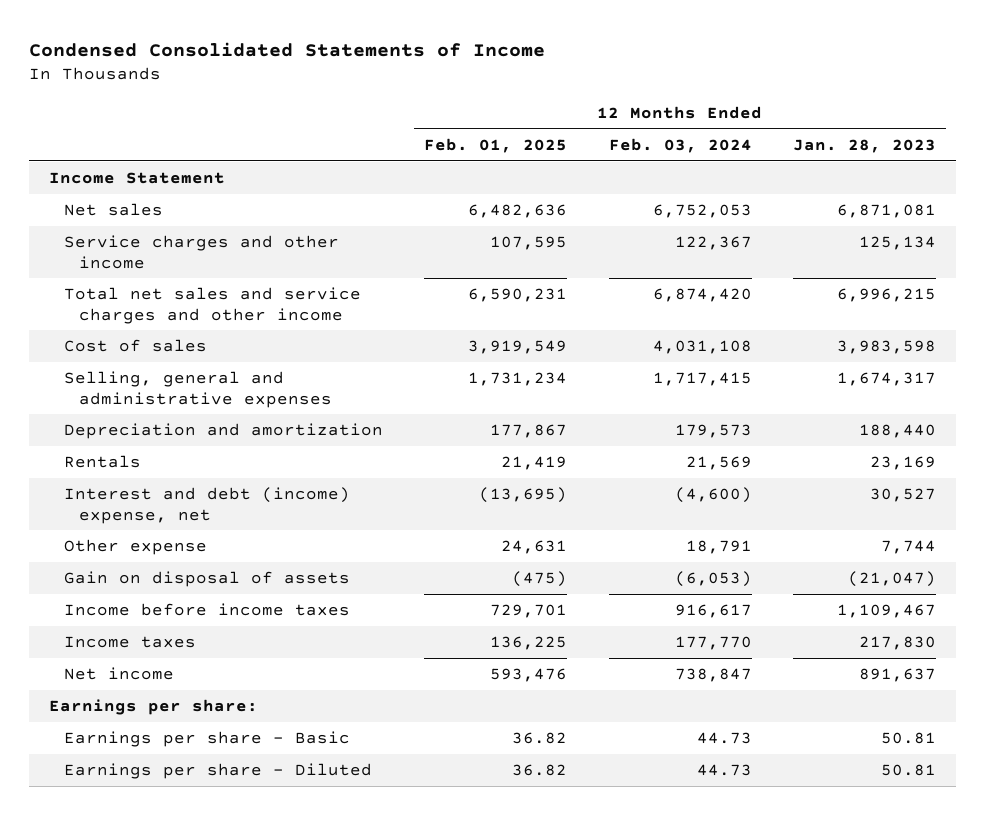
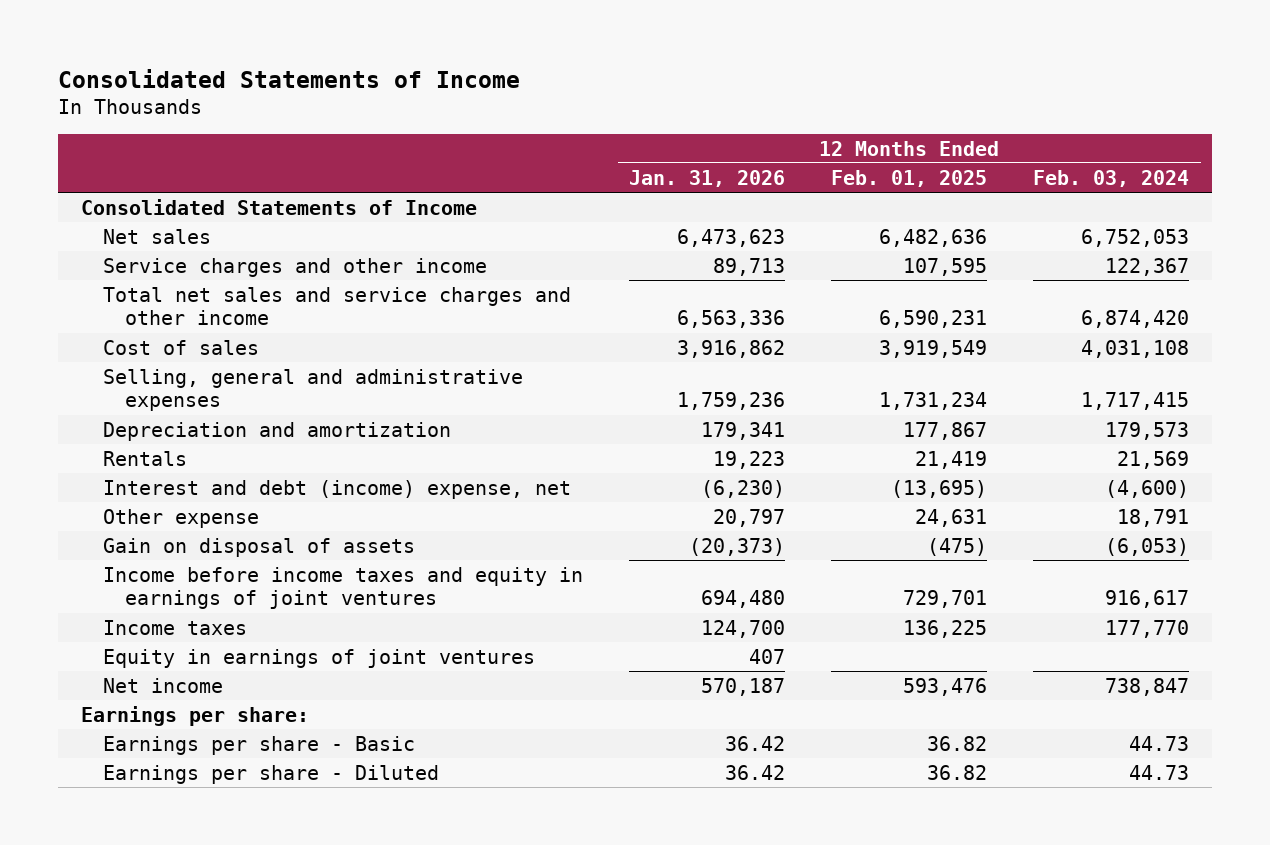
[28,41,545,57] Condensed Consolidated Statements of Income -> [58,69,521,89] Consolidated Statements of Income
[792,139,936,154] Jan. 28, 2023 -> none
none -> [629,169,786,187] Jan. 31, 2026
[49,172,226,185] Income Statement -> [81,198,478,215] Consolidated Statements of Income
[64,603,351,617] Income before income taxes -> [103,566,584,610] Income before income taxes and equity in earnings of joint ventures
none -> [103,648,536,668] Equity in earnings of joint ventures

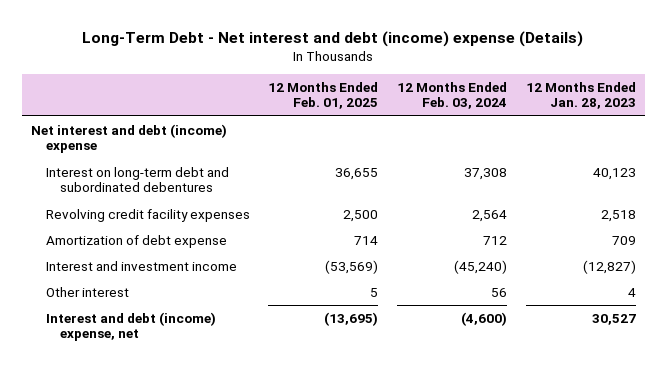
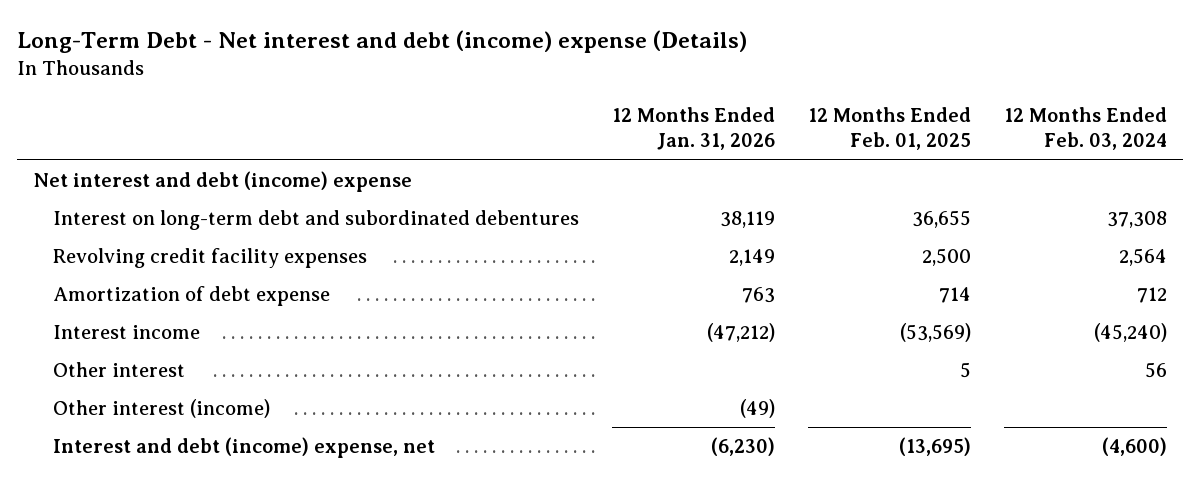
[525,81,636,110] 12 Months Ended Jan. 28, 2023 -> none
none -> [611,106,775,151] 12 Months Ended Jan. 31, 2026
[45,260,237,271] Interest and investment income -> [52,325,200,340] Interest income
none -> [52,399,270,419] Other interest (income)

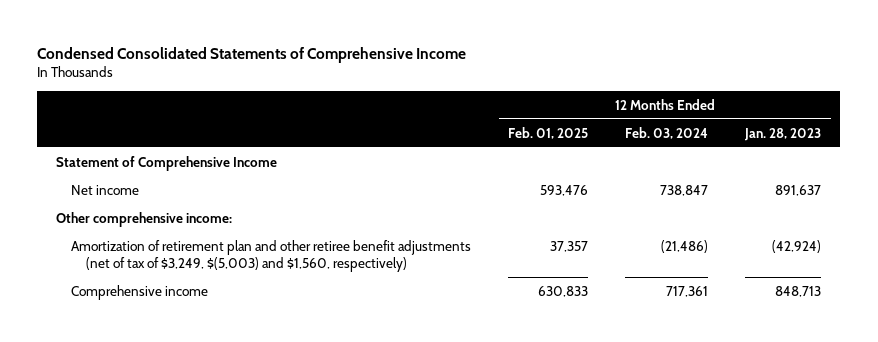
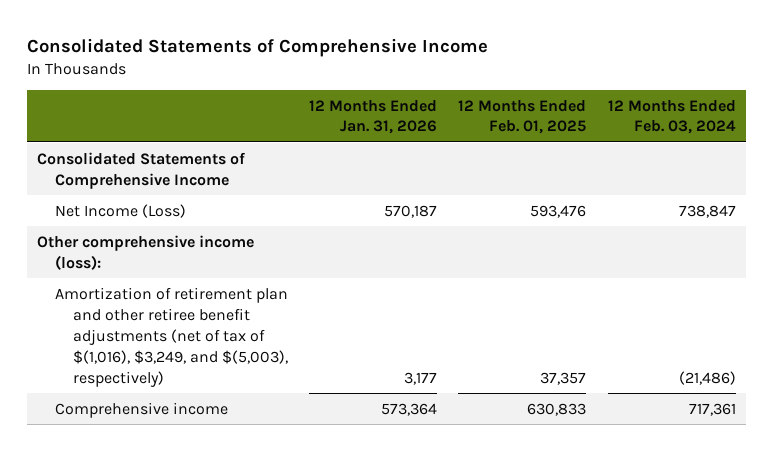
[37,46,467,63] Condensed Consolidated Statements of Comprehensive Income -> [26,37,488,57] Consolidated Statements of Comprehensive Income
[744,127,822,141] Jan. 28, 2023 -> none
none -> [309,99,438,135] 12 Months Ended Jan. 31, 2026
[56,155,278,171] Statement of Comprehensive Income -> [37,151,246,189] Consolidated Statements of Comprehensive Income
[70,184,139,195] Net income -> [55,203,187,218] Net Income (Loss)
[56,211,233,227] Other comprehensive income: -> [37,234,255,270] Other comprehensive income (loss):
[70,239,471,272] Amortization of retirement plan and other retiree benefit adjustments (net of tax of $3,249, $(5,003) and $1,560, respectively) -> [55,286,289,387] Amortization of retirement plan and other retiree benefit adjustments (net of tax of $(1,016), $3,249, and $(5,003), respectively)

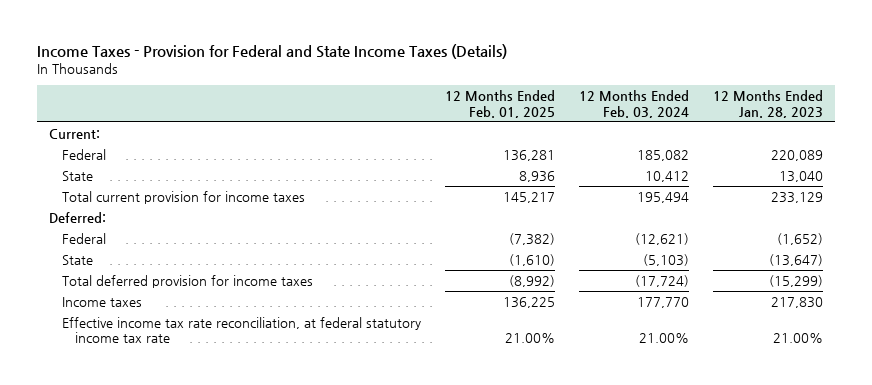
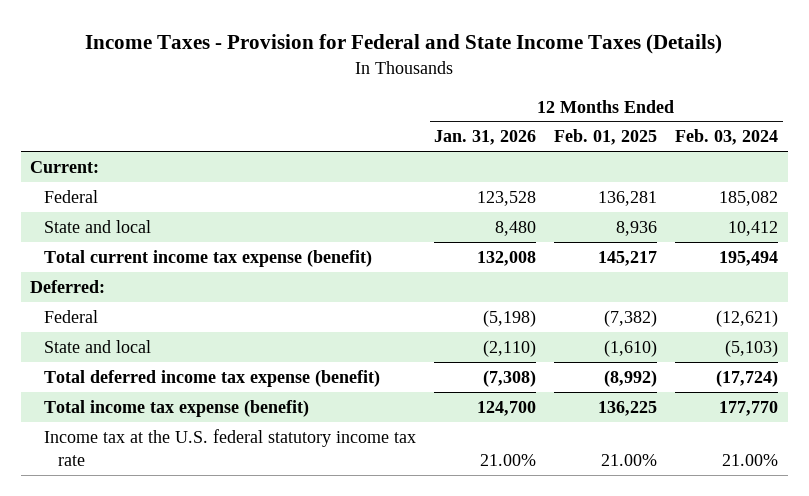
[713,90,824,118] 12 Months Ended Jan. 28, 2023 -> none
none -> [434,130,537,146] Jan. 31, 2026
[61,170,93,181] State -> [44,219,152,233] State and local
[61,190,305,204] Total current provision for income taxes -> [44,249,373,267] Total current income tax expense (benefit)
[61,254,93,265] State -> [44,339,152,353] State and local
[61,274,313,288] Total deferred provision for income taxes -> [44,369,381,387] Total deferred income tax expense (benefit)
[61,296,142,307] Income taxes -> [44,399,310,417] Total income tax expense (benefit)
[61,316,421,344] Effective income tax rate reconciliation, at federal statutory income tax rate -> [44,428,417,466] Income tax at the U.S. federal statutory income tax rate

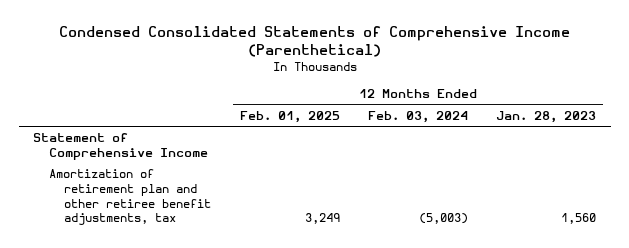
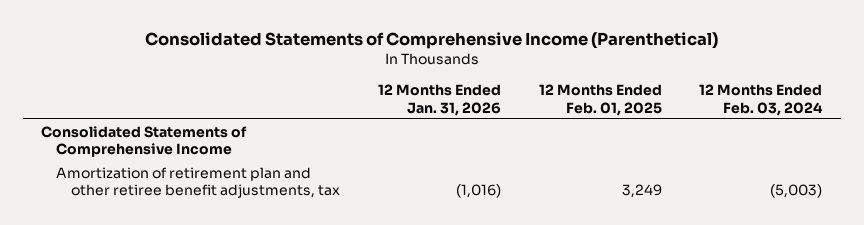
[58,26,570,58] Condensed Consolidated Statements of Comprehensive Income (Parenthetical) -> [144,31,718,49] Consolidated Statements of Comprehensive Income (Parenthetical)
[496,111,597,124] Jan. 28, 2023 -> none
none -> [378,83,502,116] 12 Months Ended Jan. 31, 2026
[32,133,208,161] Statement of Comprehensive Income -> [41,125,248,158] Consolidated Statements of Comprehensive Income

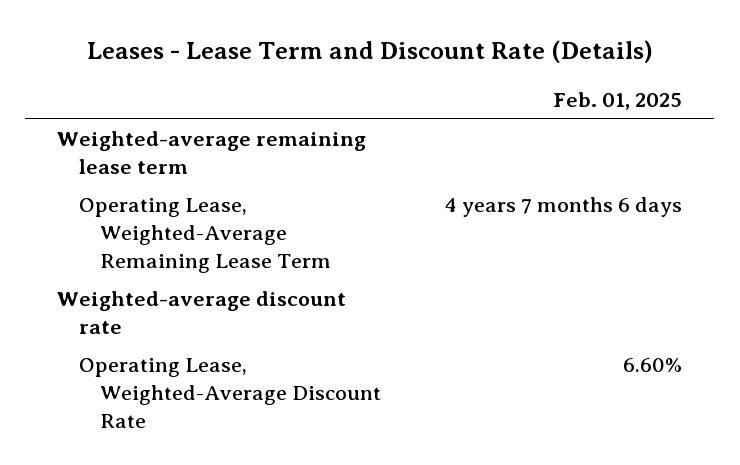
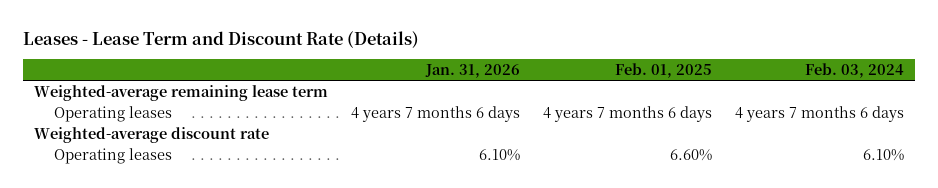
none -> [425,64,521,79] Jan. 31, 2026
none -> [804,63,904,79] Feb. 03, 2024
[78,198,332,274] Operating Lease, Weighted-Average Remaining Lease Term -> [53,105,172,122] Operating leases
[78,358,382,429] Operating Lease, Weighted-Average Discount Rate -> [53,147,172,164] Operating leases

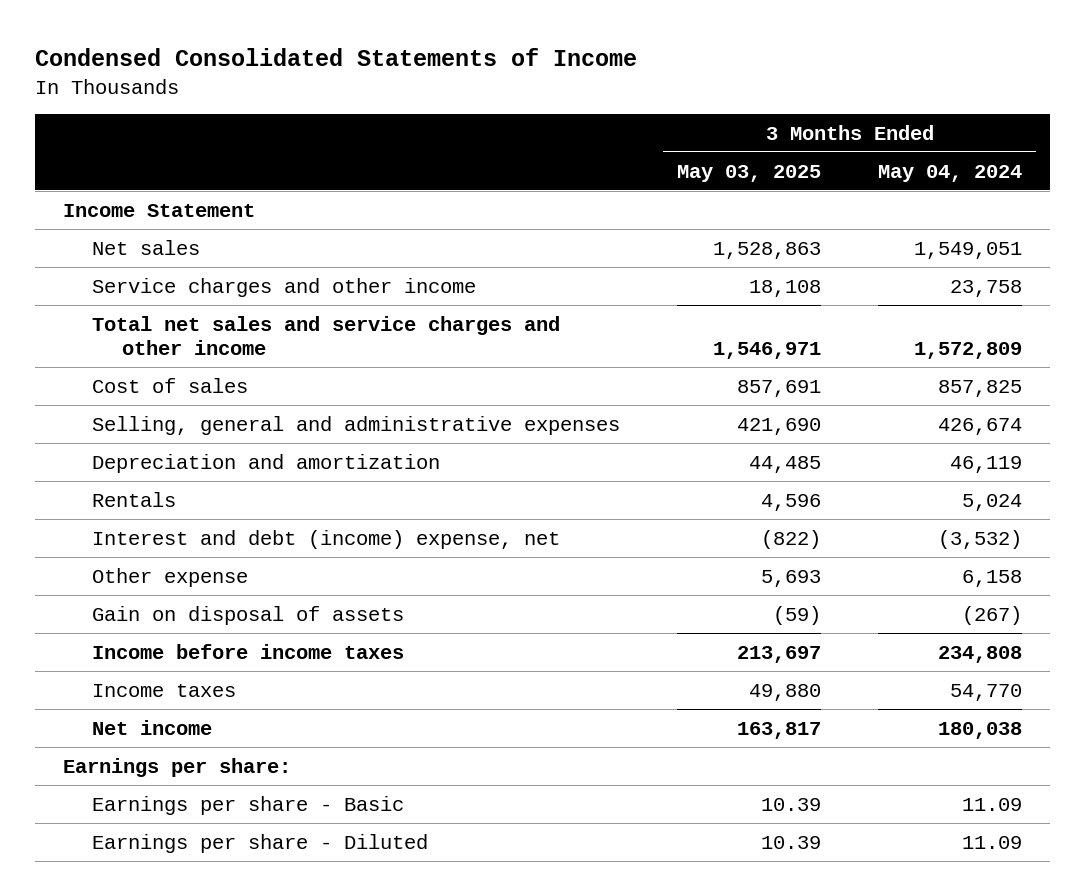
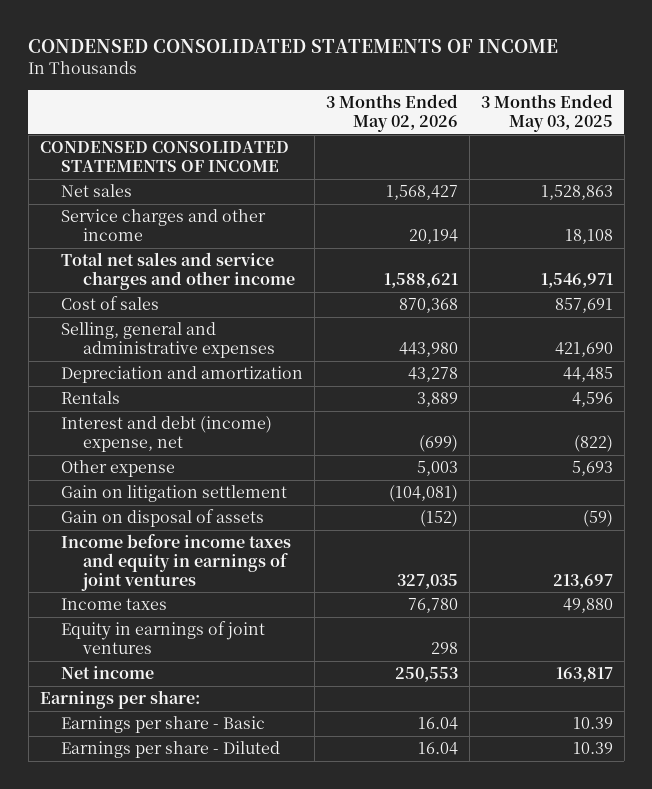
[34,48,637,67] Condensed Consolidated Statements of Income -> [28,38,559,53] CONDENSED CONSOLIDATED STATEMENTS OF INCOME
[877,164,1022,182] May 04, 2024 -> none
none -> [325,94,458,132] 3 Months Ended May 02, 2026
[63,203,256,217] Income Statement -> [39,141,289,172] CONDENSED CONSOLIDATED STATEMENTS OF INCOME
none -> [61,485,288,503] Gain on litigation settlement
[92,643,405,659] Income before income taxes -> [61,534,292,591] Income before income taxes and equity in earnings of joint ventures
none -> [61,621,266,654] Equity in earnings of joint ventures

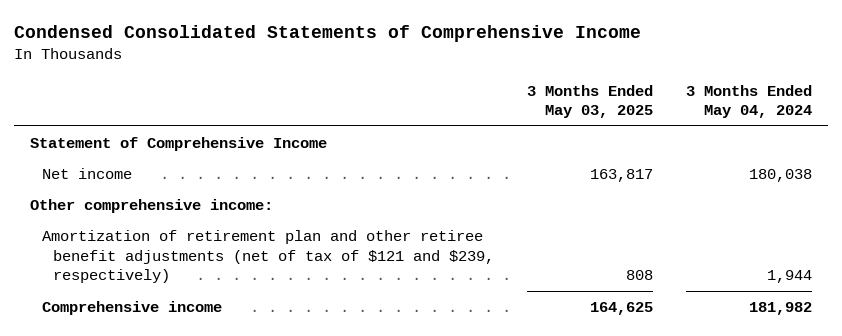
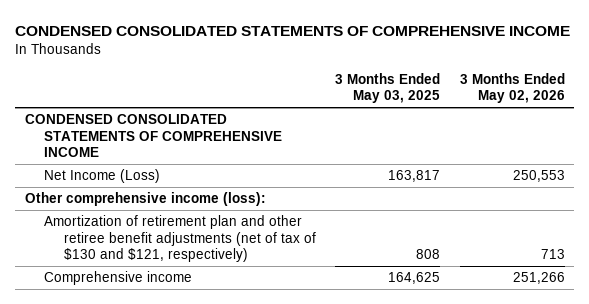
[13,25,641,43] Condensed Consolidated Statements of Comprehensive Income -> [14,25,570,36] CONDENSED CONSOLIDATED STATEMENTS OF COMPREHENSIVE INCOME
[685,84,812,119] 3 Months Ended May 04, 2024 -> none
none -> [459,72,565,104] 3 Months Ended May 02, 2026
[30,136,328,151] Statement of Comprehensive Income -> [24,114,283,158] CONDENSED CONSOLIDATED STATEMENTS OF COMPREHENSIVE INCOME
[41,167,132,179] Net income -> [44,169,161,184] Net Income (Loss)
[30,198,274,213] Other comprehensive income: -> [24,192,266,207] Other comprehensive income (loss):
[41,229,495,284] Amortization of retirement plan and other retiree benefit adjustments (net of tax of $121 and $239, respectively) -> [44,215,316,263] Amortization of retirement plan and other retiree benefit adjustments (net of tax of $130 and $121, respectively)

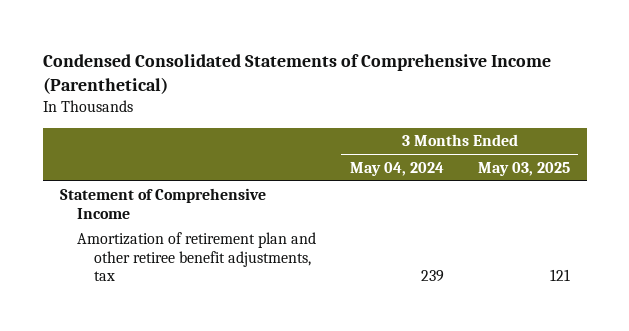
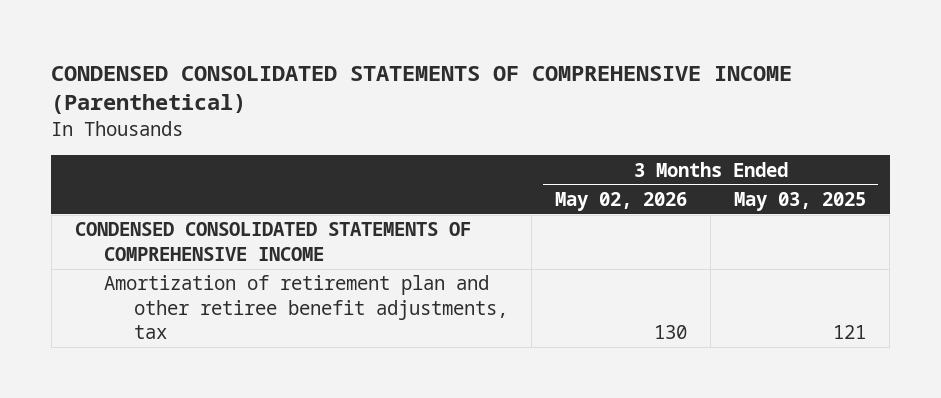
[42,54,551,95] Condensed Consolidated Statements of Comprehensive Income (Parenthetical) -> [51,65,793,115] CONDENSED CONSOLIDATED STATEMENTS OF COMPREHENSIVE INCOME (Parenthetical)
[349,161,444,176] May 04, 2024 -> none
none -> [555,191,688,211] May 02, 2026
[59,188,266,219] Statement of Comprehensive Income -> [74,222,471,261] CONDENSED CONSOLIDATED STATEMENTS OF COMPREHENSIVE INCOME

